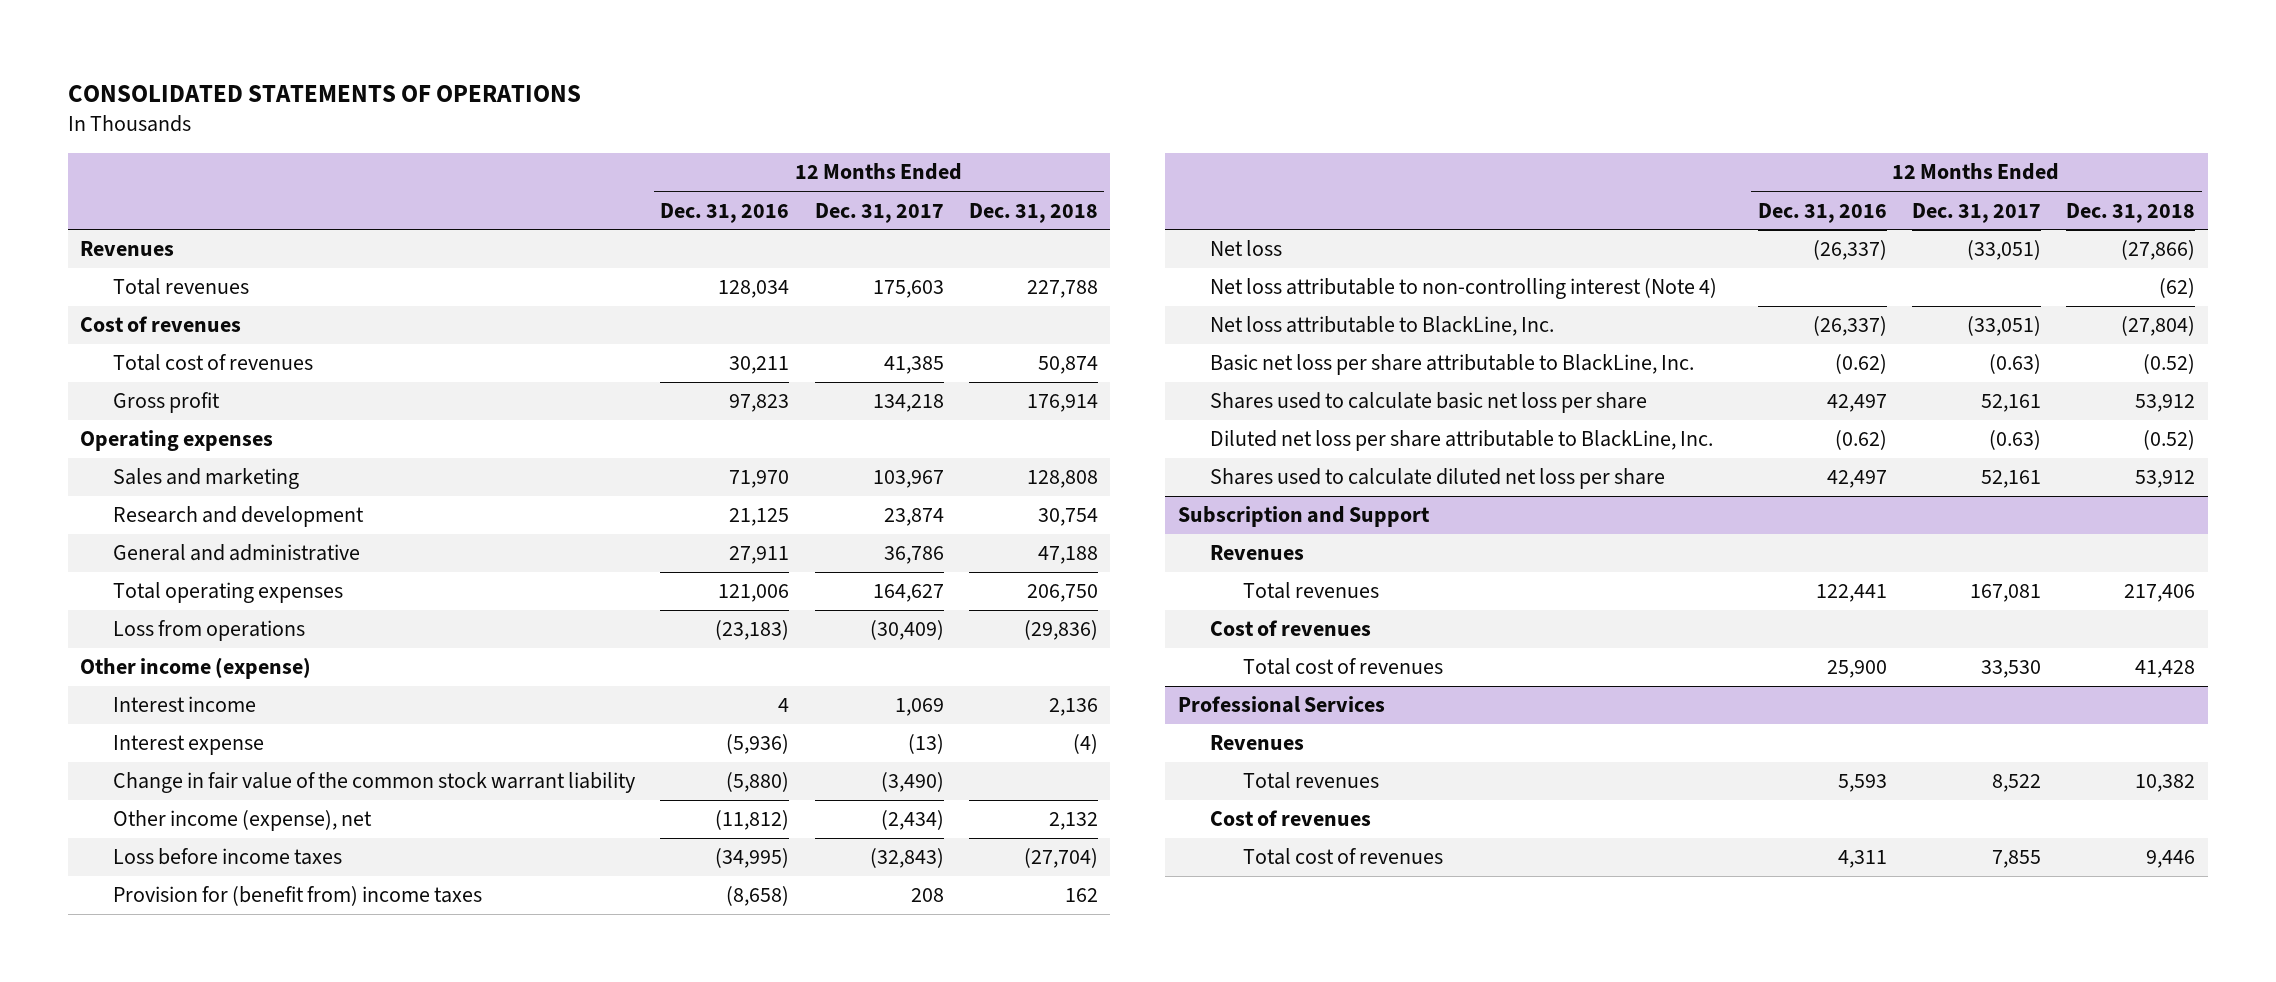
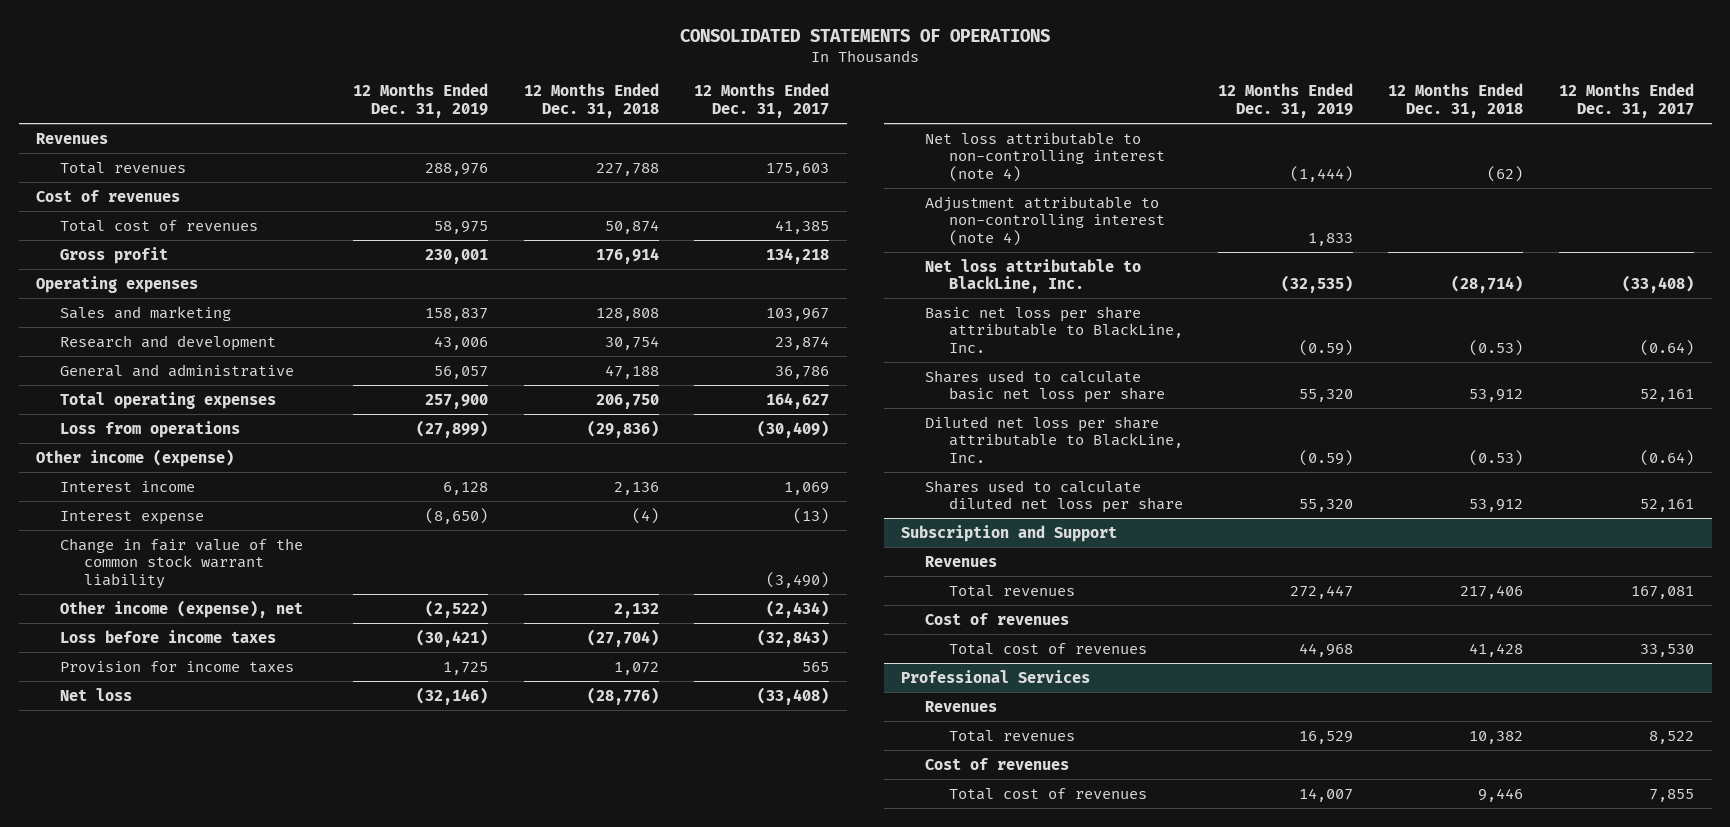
[660,202,790,223] Dec. 31, 2016 -> none
none -> [353,83,489,118] 12 Months Ended Dec. 31, 2019
[112,886,482,907] Provision for (benefit from) income taxes -> [60,660,295,673] Provision for income taxes
[910,888,944,903] 208 -> [801,661,829,672] 565
[1064,888,1098,903] 162 -> [613,661,659,675] 1,072
[1966,240,2041,261] (33,051) -> [756,686,829,705] (33,408)
[2121,240,2196,261] (27,866) -> [586,686,659,705] (28,776)
[1210,278,1718,300] Net loss attributable to non-controlling interest (Note 4) -> [925,131,1165,182] Net loss attributable to non-controlling interest (note 4)
none -> [925,195,1165,246] Adjustment attributable to non-controlling interest (note 4)
[1966,316,2041,337] (33,051) -> [1621,275,1694,294] (33,408)
[2121,316,2196,337] (27,804) -> [1451,275,1524,294] (28,714)
[1988,354,2041,375] (0.63) -> [1639,339,1694,356] (0.64)
[2143,354,2196,375] (0.52) -> [1469,339,1524,356] (0.53)
[1988,430,2041,451] (0.63) -> [1639,449,1694,466] (0.64)
[2143,430,2196,451] (0.52) -> [1469,449,1524,466] (0.53)

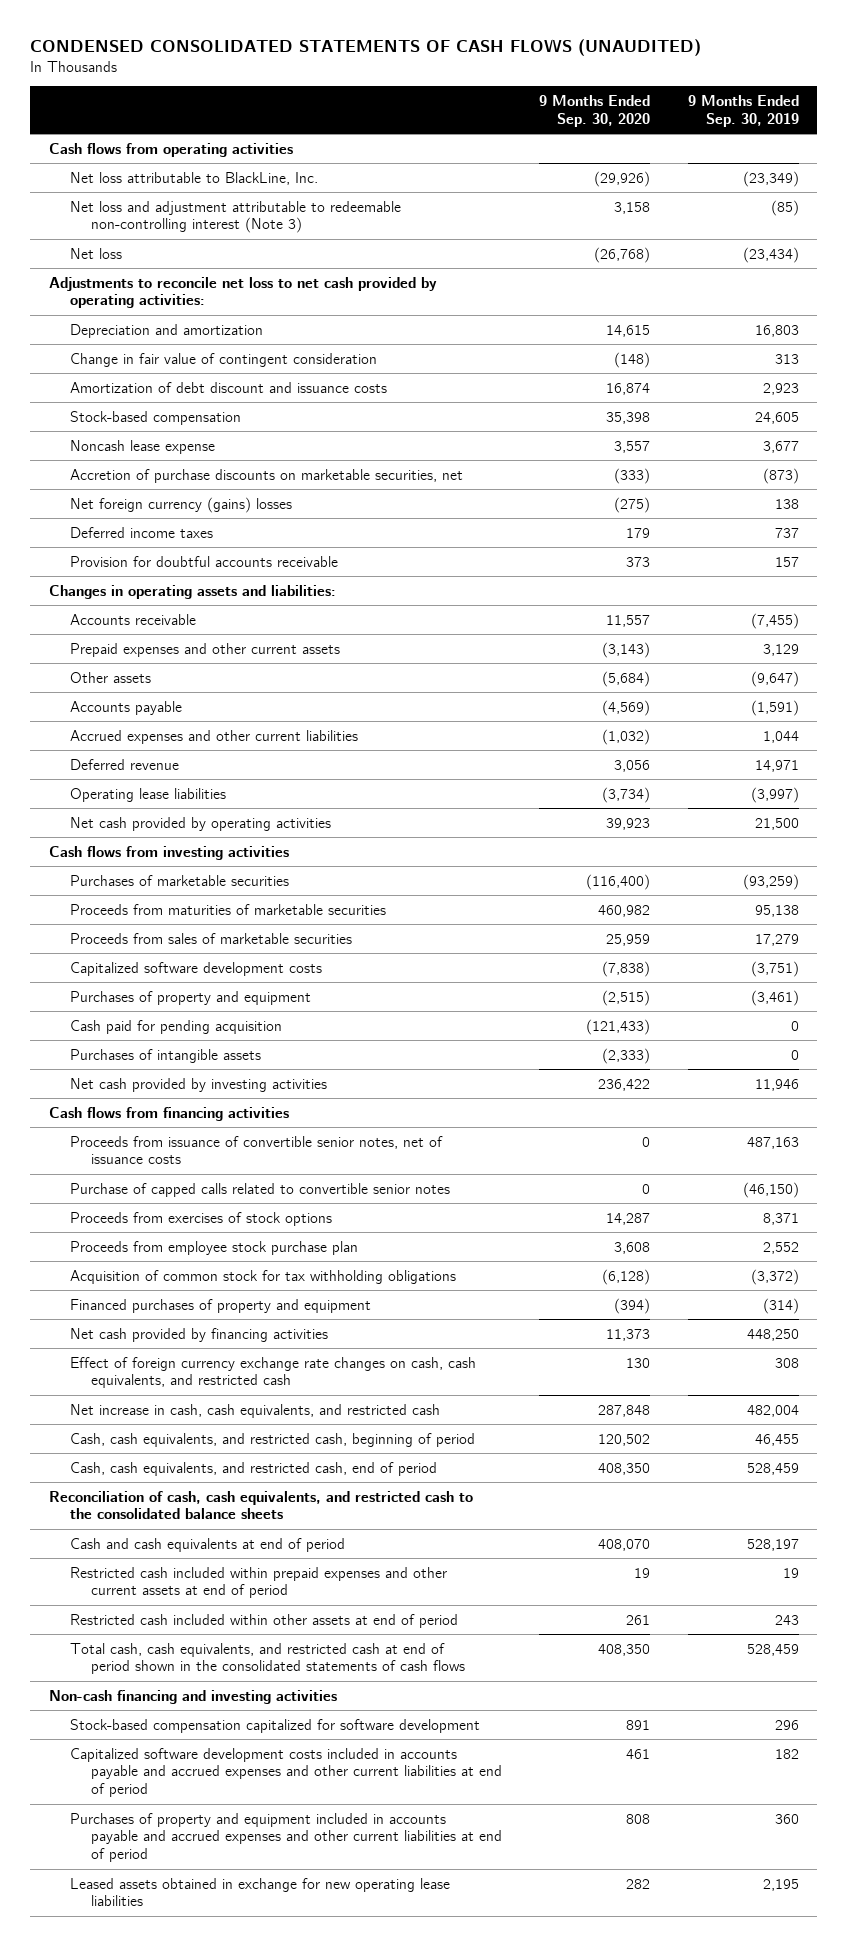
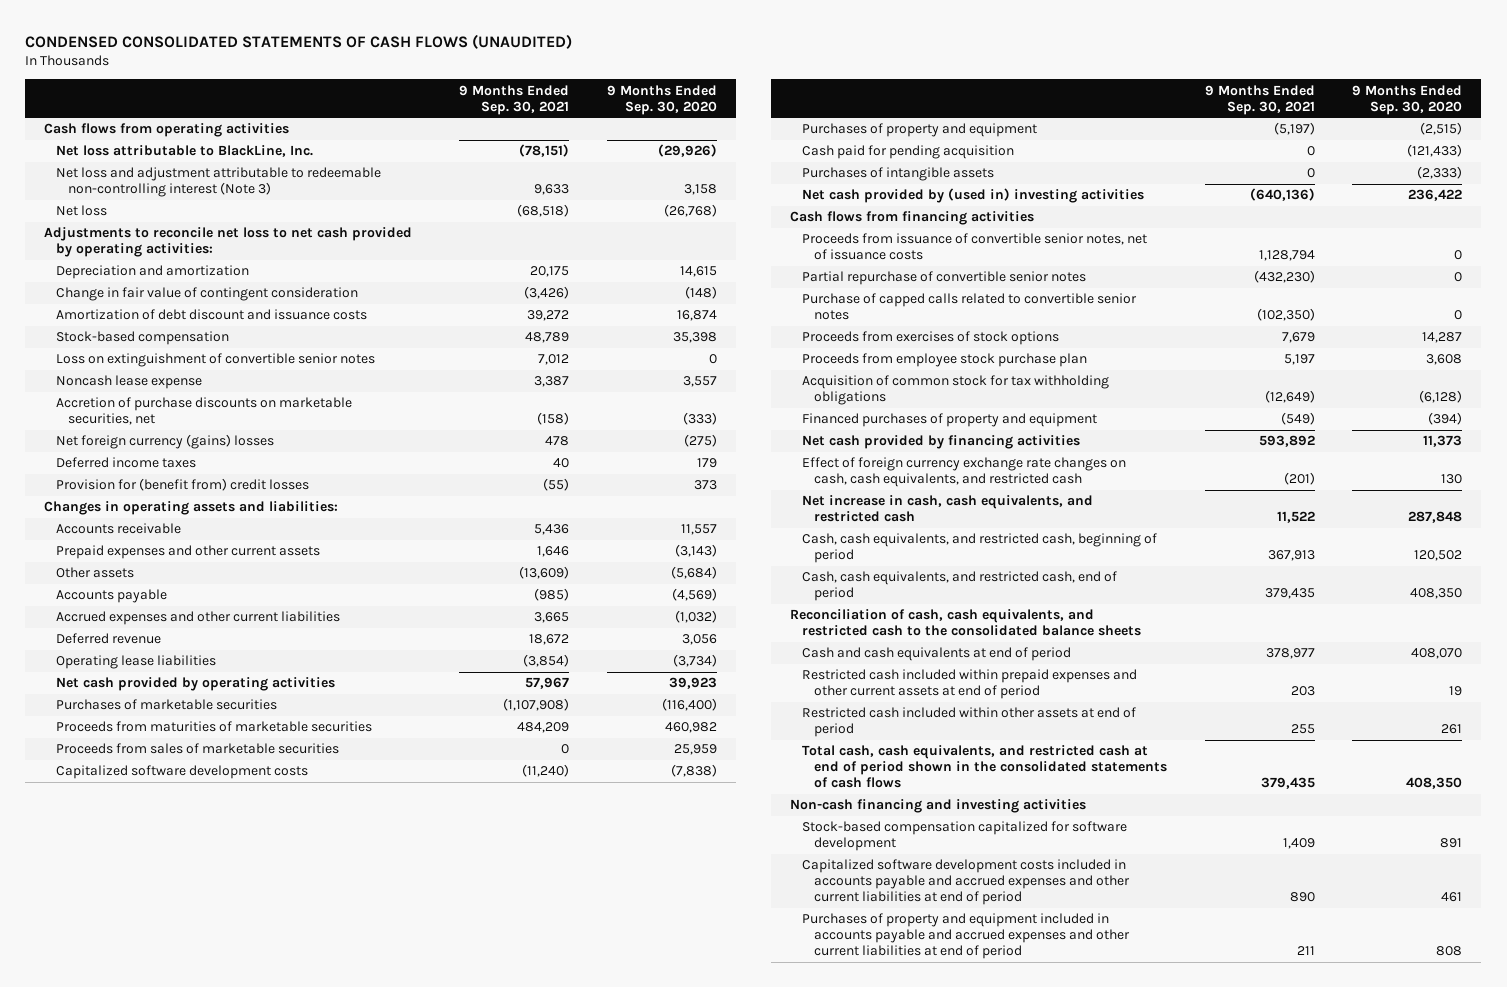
[687,94,799,127] 9 Months Ended Sep. 30, 2019 -> none
none -> [459,84,570,115] 9 Months Ended Sep. 30, 2021
none -> [56,353,376,368] Loss on extinguishment of convertible senior notes
[69,555,338,567] Provision for doubtful accounts receivable -> [56,478,310,492] Provision for (benefit from) credit losses
[48,845,289,860] Cash flows from investing activities -> none
[69,1077,327,1092] Net cash provided by investing activities -> [801,188,1144,204] Net cash provided by (used in) investing activities
none -> [801,271,1086,286] Partial repurchase of convertible senior notes
[69,1877,450,1907] Leased assets obtained in exchange for new operating lease liabilities -> none

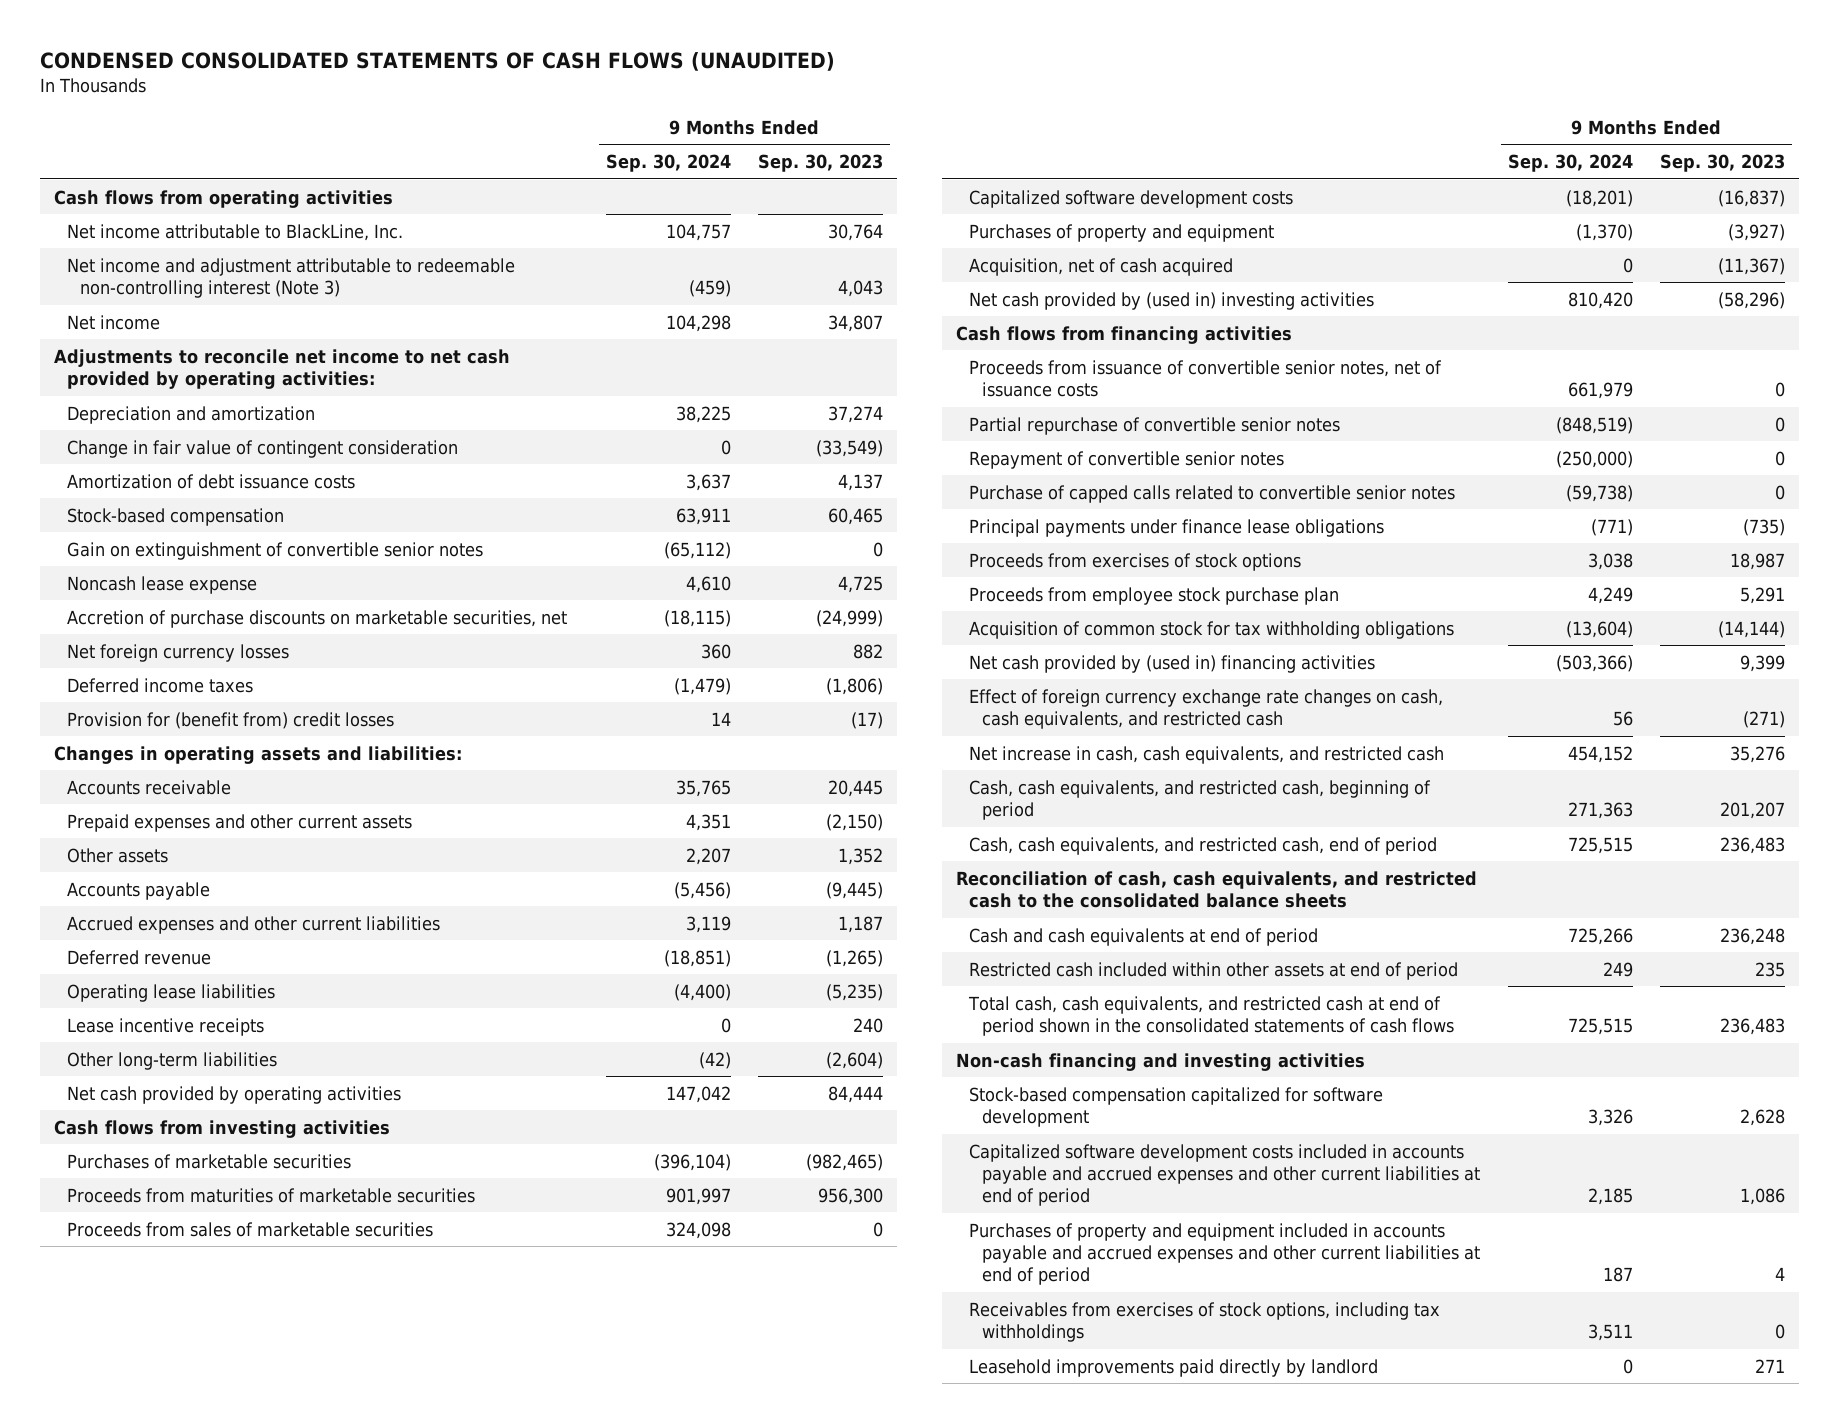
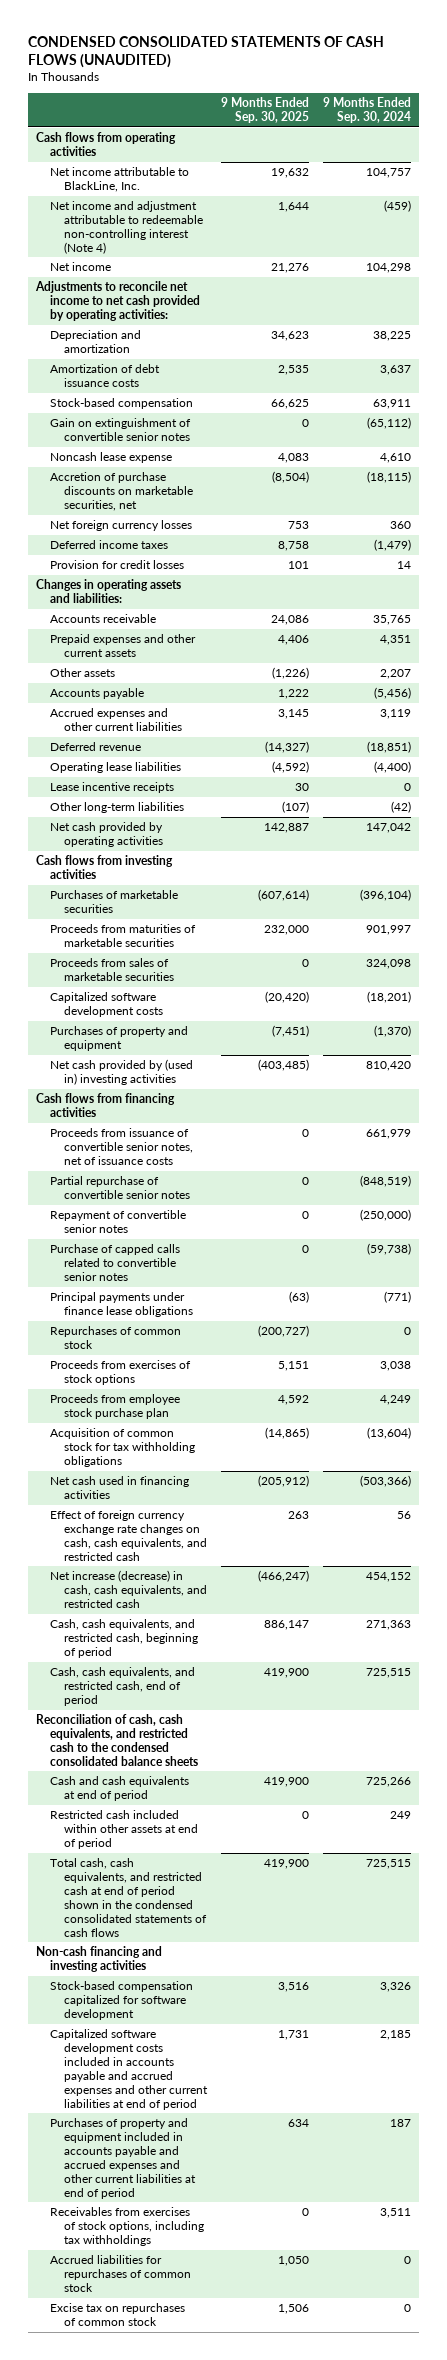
[758,154,884,173] Sep. 30, 2023 -> none
none -> [221,97,310,124] 9 Months Ended Sep. 30, 2025
[66,257,515,298] Net income and adjustment attributable to redeemable non-controlling interest (Note 3) -> [49,201,203,254] Net income and adjustment attributable to redeemable non-controlling interest (Note 4)
[66,439,458,458] Change in fair value of contingent consideration -> none
[66,711,394,729] Provision for (benefit from) credit losses -> [49,560,184,570] Provision for credit losses
[968,257,1233,276] Acquisition, net of cash acquired -> none
none -> [49,1326,181,1350] Repurchases of common stock
[968,654,1375,673] Net cash provided by (used in) financing activities -> [49,1476,189,1500] Net cash used in financing activities
[968,745,1444,764] Net increase in cash, cash equivalents, and restricted cash -> [49,1570,207,1608] Net increase (decrease) in cash, cash equivalents, and restricted cash
[955,870,1477,908] Reconciliation of cash, cash equivalents, and restricted cash to the consolidated balance sheets -> [35,1714,198,1766] Reconciliation of cash, cash equivalents, and restricted cash to the condensed consolidated balance sheets
[967,995,1455,1036] Total cash, cash equivalents, and restricted cash at end of period shown in the consolidated statements of cash flows -> [49,1858,207,1937] Total cash, cash equivalents, and restricted cash at end of period shown in the condensed consolidated statements of cash flows
[968,1358,1378,1377] Leasehold improvements paid directly by landlord -> none
none -> [49,2255,191,2292] Accrued liabilities for repurchases of common stock
none -> [49,2303,185,2327] Excise tax on repurchases of common stock

